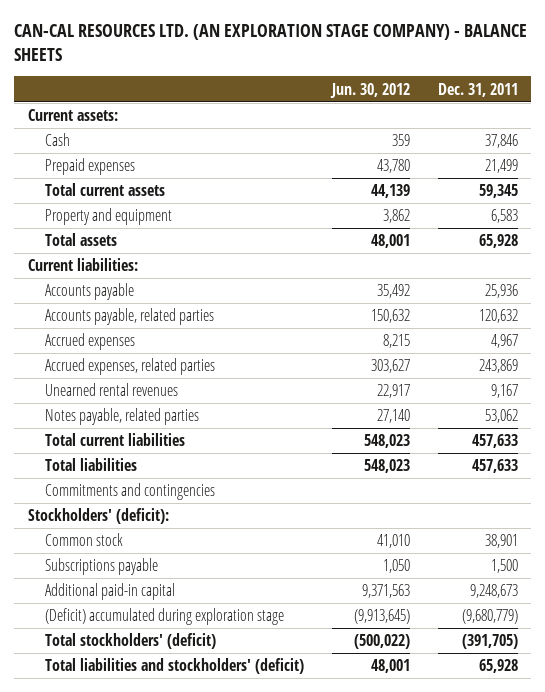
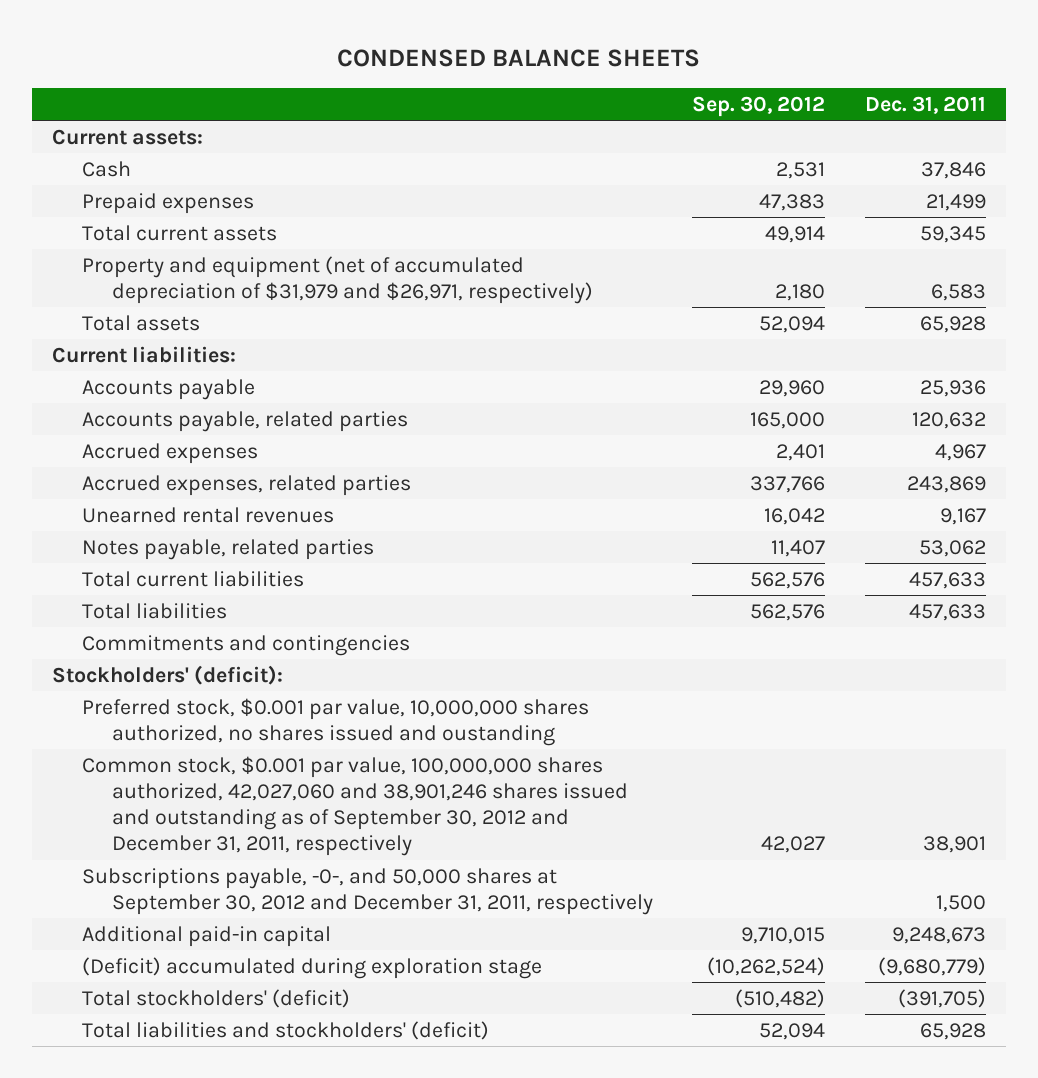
[13,24,527,62] CAN-CAL RESOURCES LTD. (AN EXPLORATION STAGE COMPANY) - BALANCE SHEETS -> [336,49,700,68] CONDENSED BALANCE SHEETS
[329,82,410,98] Jun. 30, 2012 -> none
none -> [692,95,826,117] Sep. 30, 2012
[45,208,173,226] Property and equipment -> [82,256,593,305] Property and equipment (net of accumulated depreciation of $31,979 and $26,971, respectively)
none -> [82,698,590,747] Preferred stock, $0.001 par value, 10,000,000 shares authorized, no shares issued and oustanding
[45,533,124,547] Common stock -> [82,756,628,857] Common stock, $0.001 par value, 100,000,000 shares authorized, 42,027,060 and 38,901,246 shares issued and outstanding as of September 30, 2012 and December 31, 2011, respectively
[45,558,159,576] Subscriptions payable -> [82,868,653,916] Subscriptions payable, -0-, and 50,000 shares at September 30, 2012 and December 31, 2011, respectively

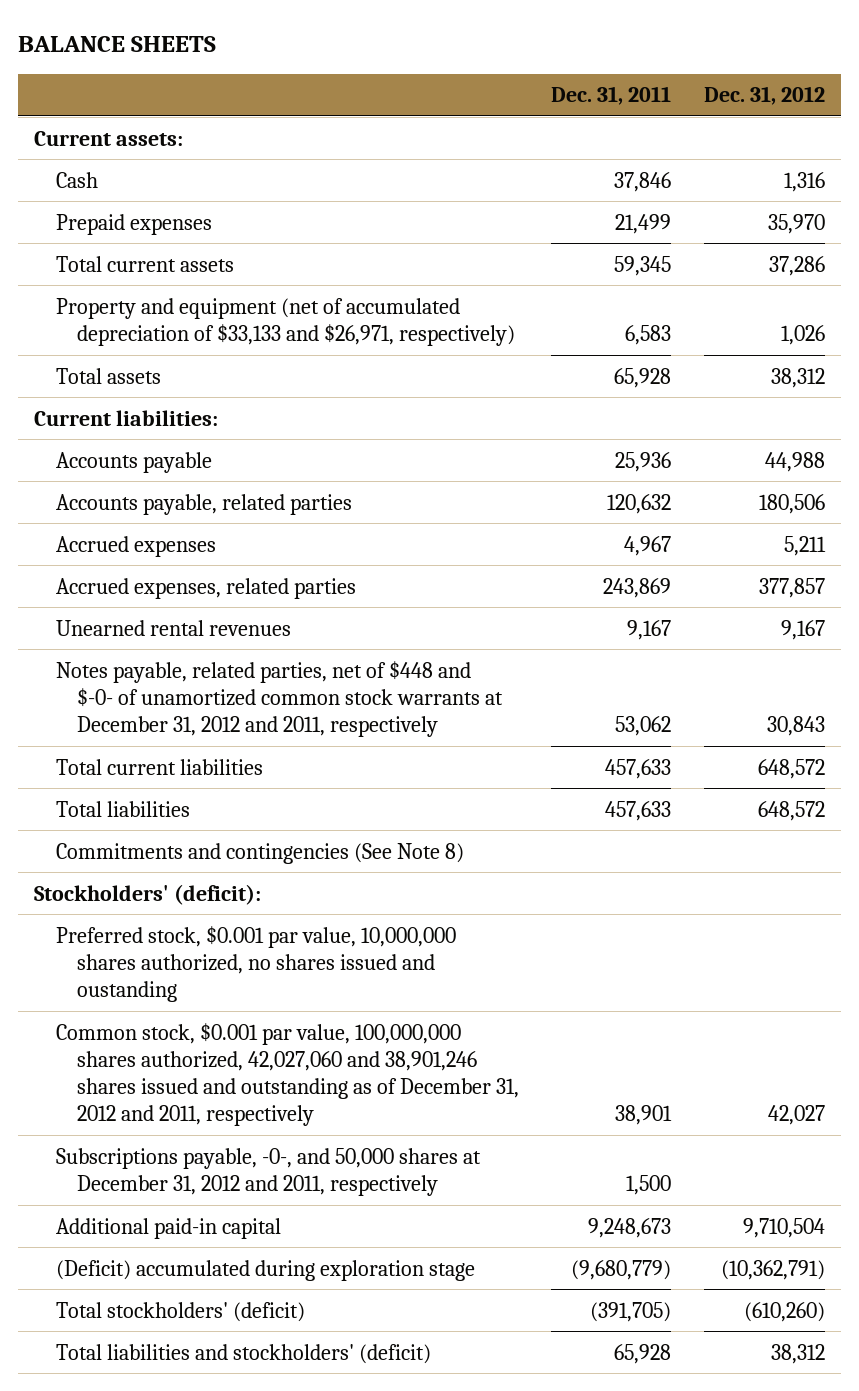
[336,49,700,68] CONDENSED BALANCE SHEETS -> [18,35,217,52] BALANCE SHEETS
[692,95,826,117] Sep. 30, 2012 -> none
none -> [704,86,826,106] Dec. 31, 2012
[82,256,593,305] Property and equipment (net of accumulated depreciation of $31,979 and $26,971, respectively) -> [55,297,515,346] Property and equipment (net of accumulated depreciation of $33,133 and $26,971, respectively)
[82,539,375,561] Notes payable, related parties -> [55,660,503,738] Notes payable, related parties, net of $448 and $-0- of unamortized common stock warrants at December 31, 2012 and 2011, respectively
[82,635,411,657] Commitments and contingencies -> [55,842,464,864] Commitments and contingencies (See Note 8)
[82,756,628,857] Common stock, $0.001 par value, 100,000,000 shares authorized, 42,027,060 and 38,901,246 shares issued and outstanding as of September 30, 2012 and December 31, 2011, respectively -> [55,1022,519,1127] Common stock, $0.001 par value, 100,000,000 shares authorized, 42,027,060 and 38,901,246 shares issued and outstanding as of December 31, 2012 and 2011, respectively
[82,868,653,916] Subscriptions payable, -0-, and 50,000 shares at September 30, 2012 and December 31, 2011, respectively -> [55,1147,481,1196] Subscriptions payable, -0-, and 50,000 shares at December 31, 2012 and 2011, respectively

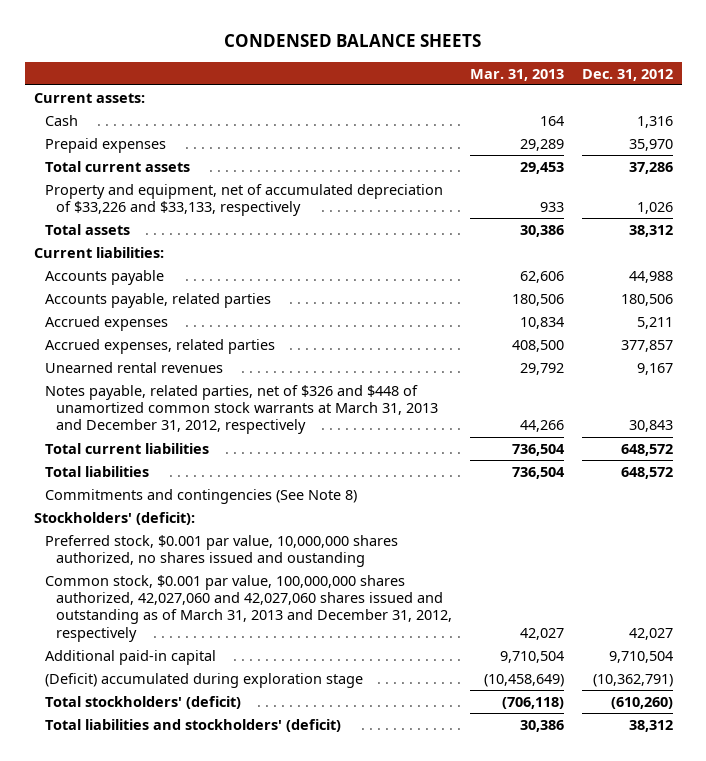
[18,35,217,52] BALANCE SHEETS -> [224,34,482,48] CONDENSED BALANCE SHEETS
[551,86,672,106] Dec. 31, 2011 -> none
none -> [469,68,564,81] Mar. 31, 2013
[55,297,515,346] Property and equipment (net of accumulated depreciation of $33,133 and $26,971, respectively) -> [44,183,443,217] Property and equipment, net of accumulated depreciation of $33,226 and $33,133, respectively
[55,660,503,738] Notes payable, related parties, net of $448 and $-0- of unamortized common stock warrants at December 31, 2012 and 2011, respectively -> [44,384,438,435] Notes payable, related parties, net of $326 and $448 of unamortized common stock warrants at March 31, 2013 and December 31, 2012, respectively
[55,1147,481,1196] Subscriptions payable, -0-, and 50,000 shares at December 31, 2012 and 2011, respectively -> none
[55,1022,519,1127] Common stock, $0.001 par value, 100,000,000 shares authorized, 42,027,060 and 38,901,246 shares issued and outstanding as of December 31, 2012 and 2011, respectively -> [44,574,452,642] Common stock, $0.001 par value, 100,000,000 shares authorized, 42,027,060 and 42,027,060 shares issued and outstanding as of March 31, 2013 and December 31, 2012, respectively

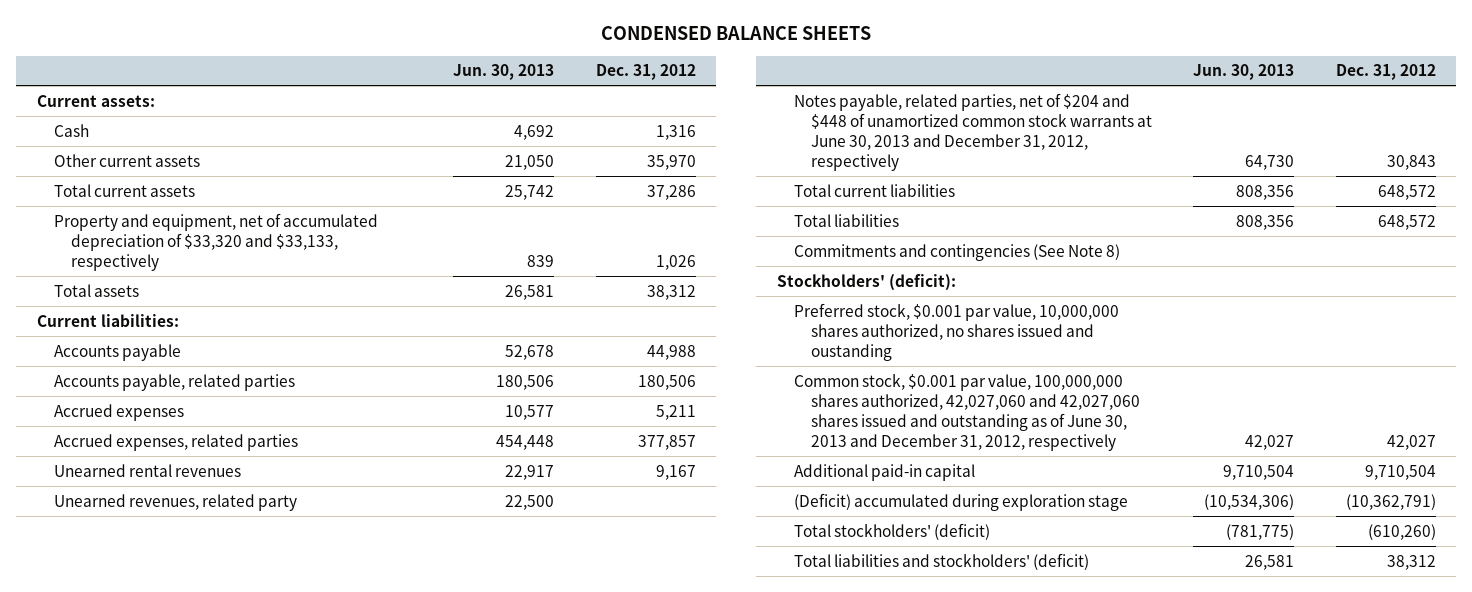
[469,68,564,81] Mar. 31, 2013 -> none
none -> [453,64,555,81] Jun. 30, 2013
[44,137,166,153] Prepaid expenses -> [53,153,200,167] Other current assets
[44,183,443,217] Property and equipment, net of accumulated depreciation of $33,226 and $33,133, respectively -> [53,212,378,271] Property and equipment, net of accumulated depreciation of $33,320 and $33,133, respectively
none -> [53,493,297,511] Unearned revenues, related party
[44,384,438,435] Notes payable, related parties, net of $326 and $448 of unamortized common stock warrants at March 31, 2013 and December 31, 2012, respectively -> [793,92,1152,171] Notes payable, related parties, net of $204 and $448 of unamortized common stock warrants at June 30, 2013 and December 31, 2012, respectively
[44,574,452,642] Common stock, $0.001 par value, 100,000,000 shares authorized, 42,027,060 and 42,027,060 shares issued and outstanding as of March 31, 2013 and December 31, 2012, respectively -> [793,373,1140,451] Common stock, $0.001 par value, 100,000,000 shares authorized, 42,027,060 and 42,027,060 shares issued and outstanding as of June 30, 2013 and December 31, 2012, respectively

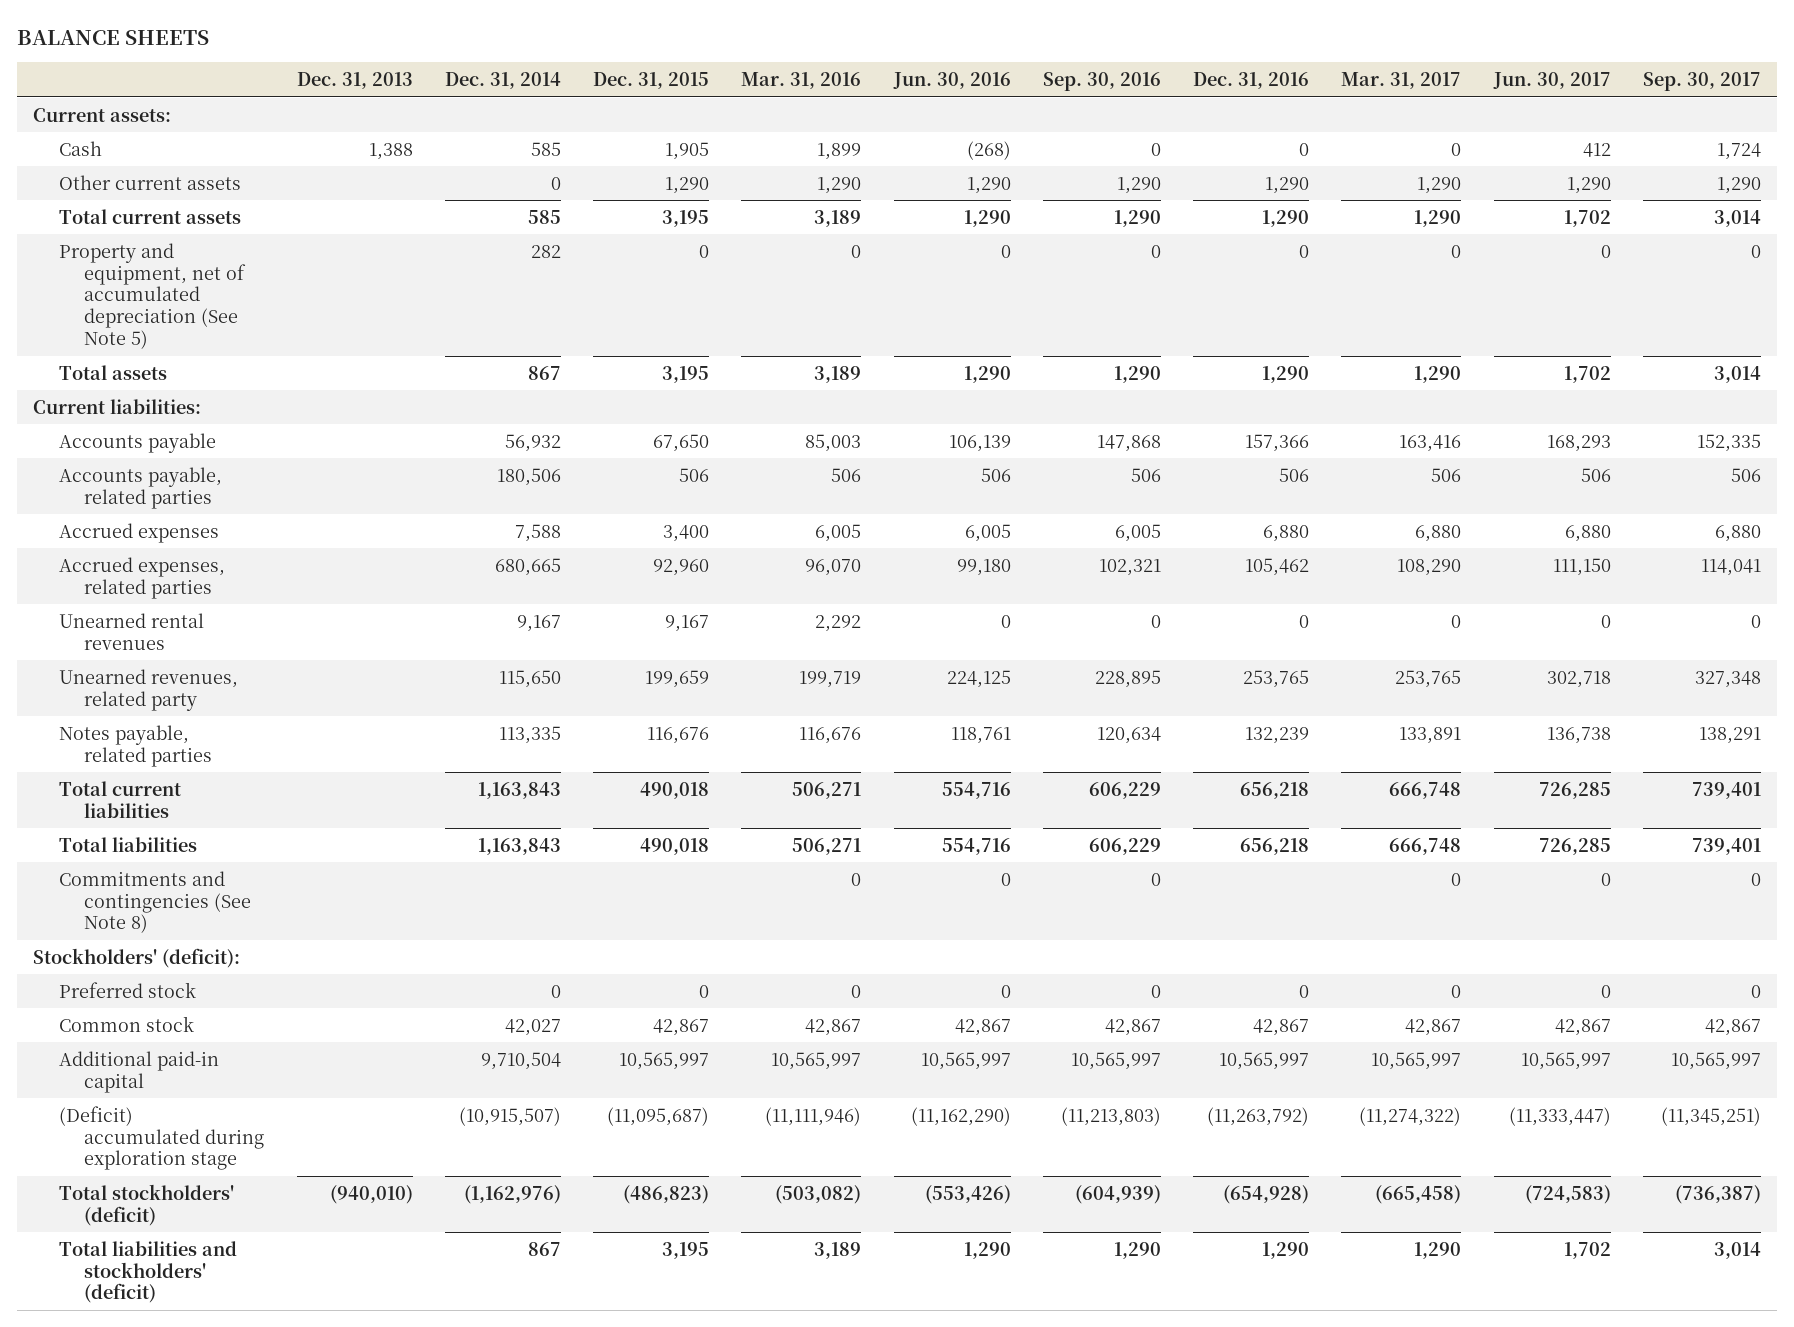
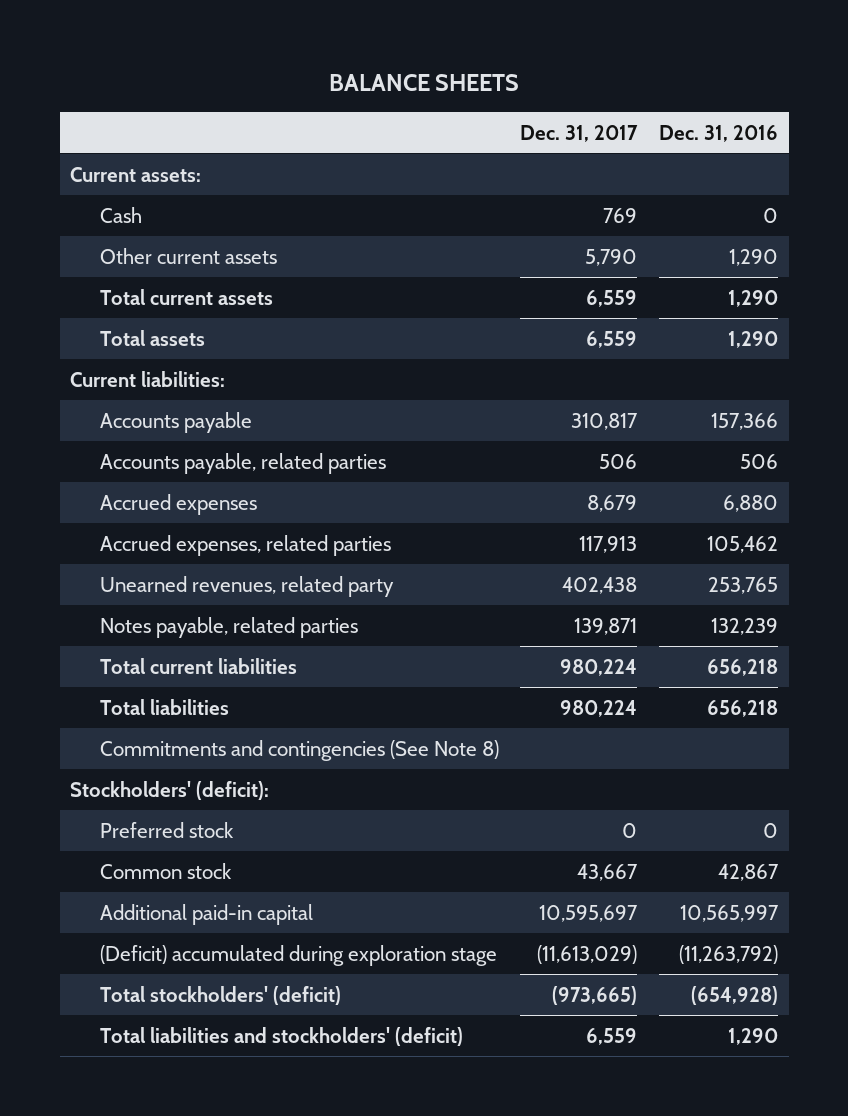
[296,72,413,90] Dec. 31, 2013 -> none
[444,72,561,90] Dec. 31, 2014 -> none
[593,72,710,90] Dec. 31, 2015 -> none
[741,72,862,90] Mar. 31, 2016 -> none
[892,72,1011,90] Jun. 30, 2016 -> none
[1042,72,1161,92] Sep. 30, 2016 -> none
[1341,72,1462,90] Mar. 31, 2017 -> none
[1492,72,1611,90] Jun. 30, 2017 -> none
[1642,72,1761,92] Sep. 30, 2017 -> none
none -> [520,124,639,142] Dec. 31, 2017
[58,242,247,349] Property and equipment, net of accumulated depreciation (See Note 5) -> none
[58,612,204,650] Unearned rental revenues -> none

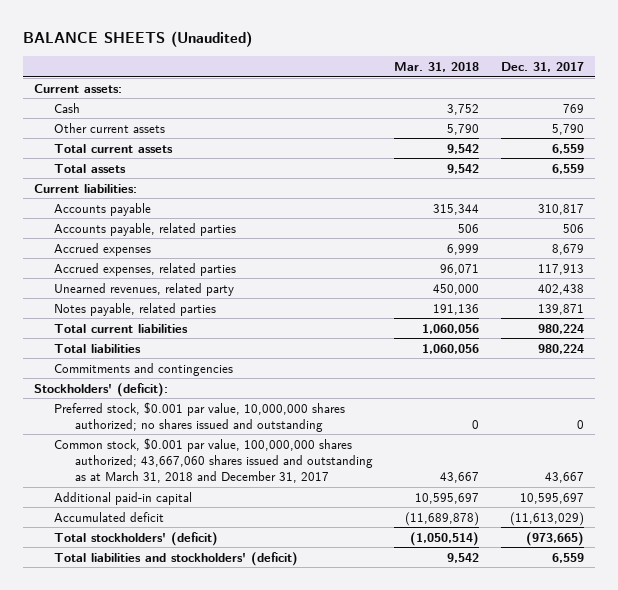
[329,74,520,92] BALANCE SHEETS -> [23,31,253,48] BALANCE SHEETS (Unaudited)
[658,124,778,142] Dec. 31, 2016 -> none
none -> [394,61,480,72] Mar. 31, 2018
[99,739,499,761] Commitments and contingencies (See Note 8) -> [54,362,234,376] Commitments and contingencies
[99,821,234,838] Preferred stock -> [54,401,346,432] Preferred stock, $0.001 par value, 10,000,000 shares authorized; no shares issued and outstanding
[99,862,232,879] Common stock -> [54,437,374,483] Common stock, $0.001 par value, 100,000,000 shares authorized; 43,667,060 shares issued and outstanding as at March 31, 2018 and December 31, 2017
[99,944,497,966] (Deficit) accumulated during exploration stage -> [54,511,165,522] Accumulated deficit

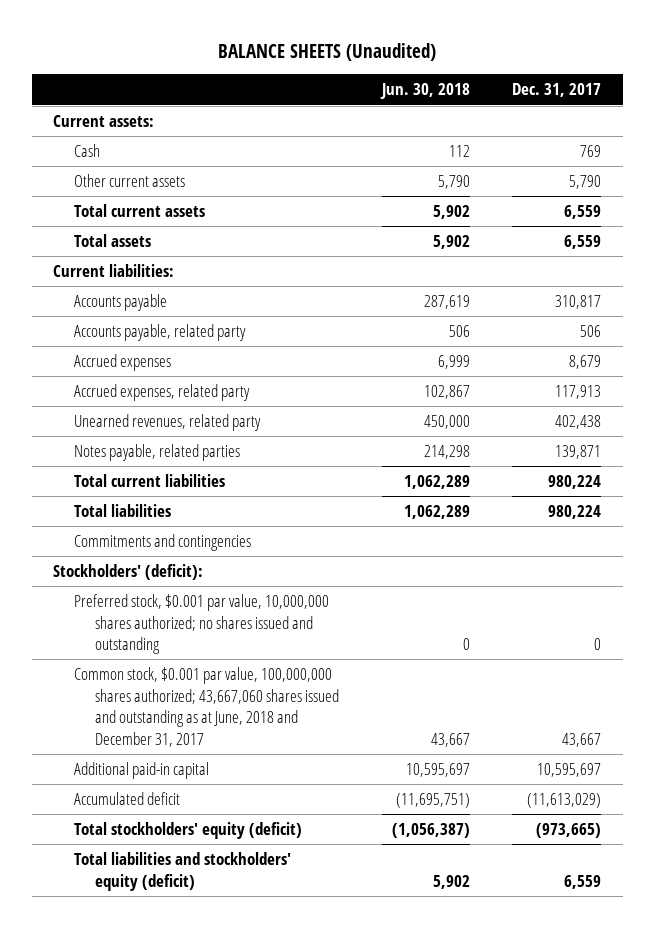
[394,61,480,72] Mar. 31, 2018 -> none
none -> [379,83,470,100] Jun. 30, 2018
[54,222,237,236] Accounts payable, related parties -> [74,324,247,342] Accounts payable, related party
[54,262,237,276] Accrued expenses, related parties -> [74,384,251,402] Accrued expenses, related party
[54,437,374,483] Common stock, $0.001 par value, 100,000,000 shares authorized; 43,667,060 shares issued and outstanding as at March 31, 2018 and December 31, 2017 -> [74,667,339,747] Common stock, $0.001 par value, 100,000,000 shares authorized; 43,667,060 shares issued and outstanding as at June, 2018 and December 31, 2017
[54,531,219,546] Total stockholders' (deficit) -> [74,822,303,840] Total stockholders' equity (deficit)
[54,551,299,566] Total liabilities and stockholders' (deficit) -> [74,852,292,891] Total liabilities and stockholders' equity (deficit)

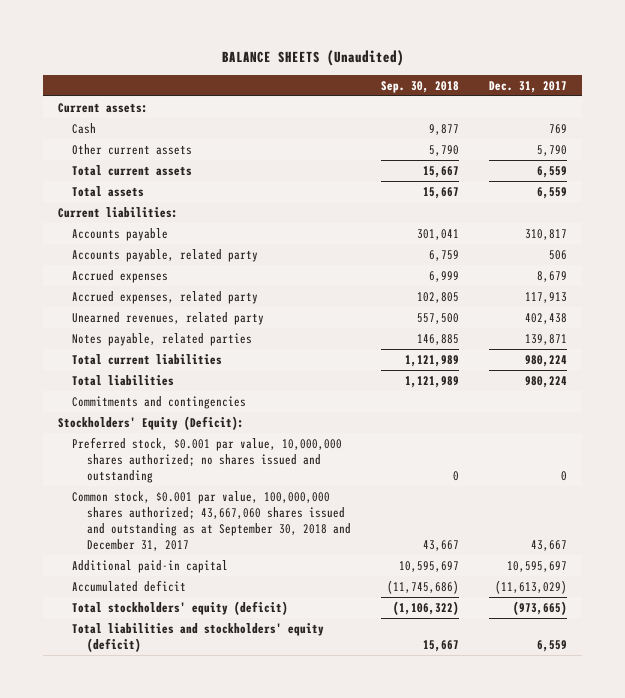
[379,83,470,100] Jun. 30, 2018 -> none
none -> [380,80,459,93] Sep. 30, 2018
[53,564,204,581] Stockholders' (deficit): -> [57,415,244,430] Stockholders' Equity (Deficit):
[74,667,339,747] Common stock, $0.001 par value, 100,000,000 shares authorized; 43,667,060 shares issued and outstanding as at June, 2018 and December 31, 2017 -> [72,490,351,552] Common stock, $0.001 par value, 100,000,000 shares authorized; 43,667,060 shares issued and outstanding as at September 30, 2018 and December 31, 2017

